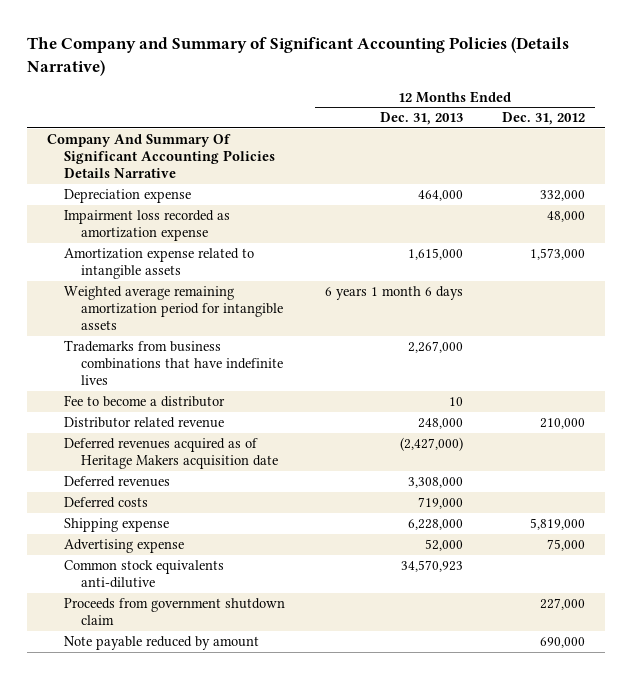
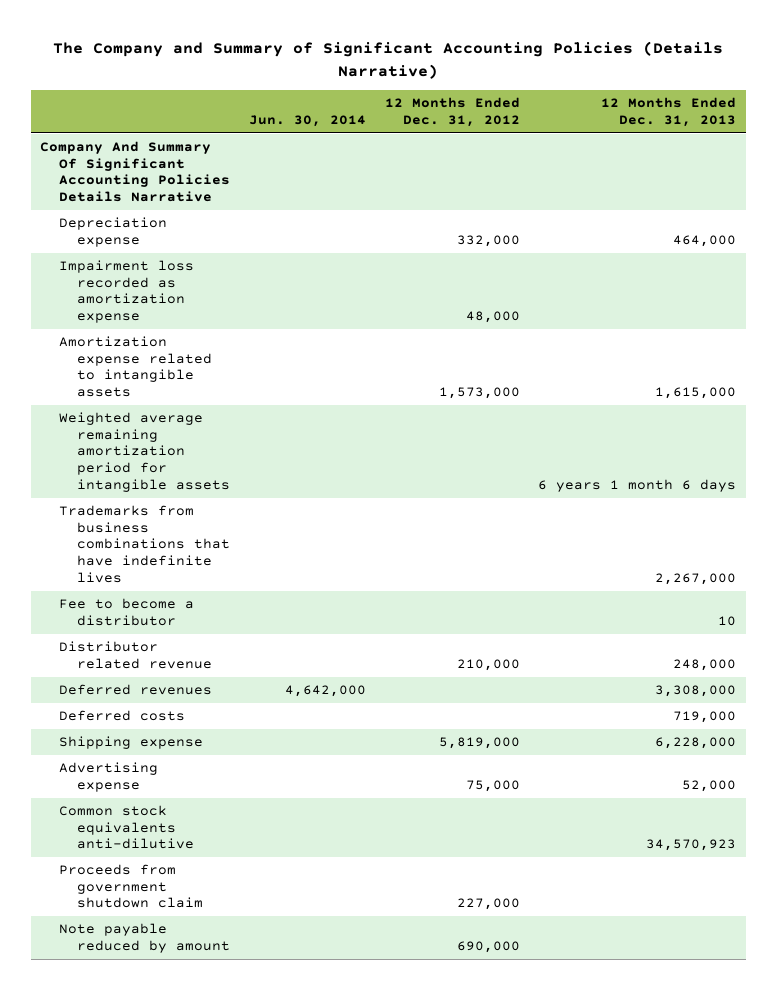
none -> [248,114,366,127] Jun. 30, 2014
[64,438,279,470] Deferred revenues acquired as of Heritage Makers acquisition date -> none

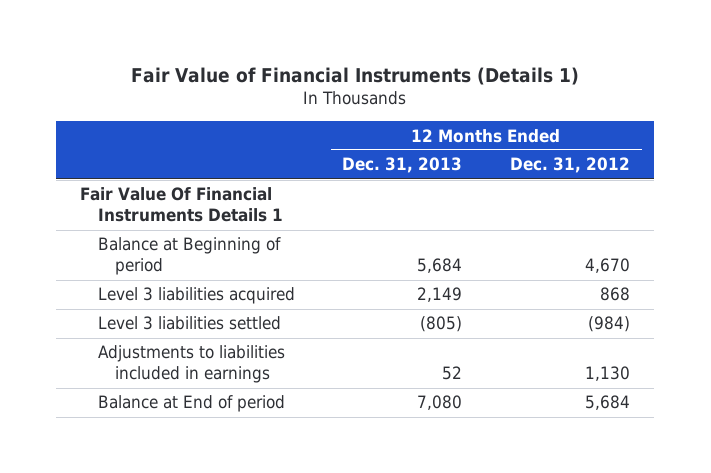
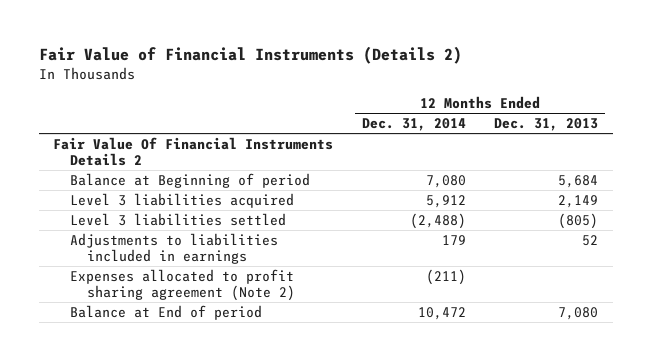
[131,67,580,86] Fair Value of Financial Instruments (Details 1) -> [38,46,462,65] Fair Value of Financial Instruments (Details 2)
[510,157,631,174] Dec. 31, 2012 -> none
none -> [361,118,466,132] Dec. 31, 2014
[80,187,283,223] Fair Value Of Financial Instruments Details 1 -> [53,136,334,167] Fair Value Of Financial Instruments Details 2
none -> [69,268,295,302] Expenses allocated to profit sharing agreement (Note 2)

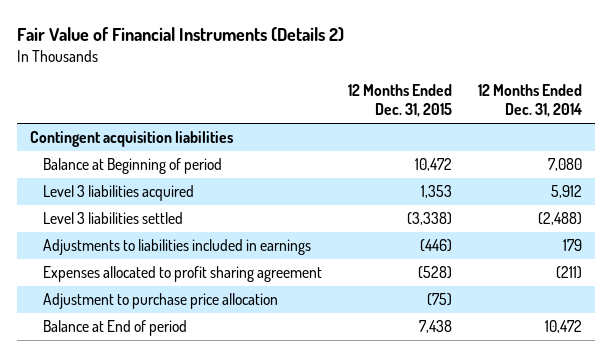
[494,118,599,132] Dec. 31, 2013 -> none
none -> [347,84,452,118] 12 Months Ended Dec. 31, 2015
[53,136,334,167] Fair Value Of Financial Instruments Details 2 -> none
none -> [29,131,233,148] Contingent acquisition liabilities
[69,268,295,302] Expenses allocated to profit sharing agreement (Note 2) -> [42,266,322,283] Expenses allocated to profit sharing agreement
none -> [42,293,278,310] Adjustment to purchase price allocation

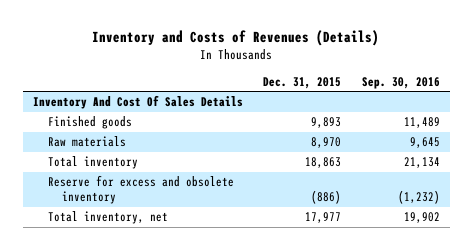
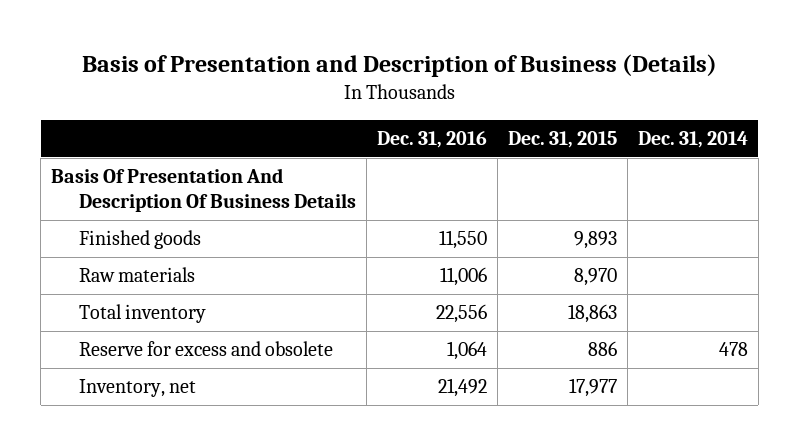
[92,30,380,47] Inventory and Costs of Revenues (Details) -> [81,54,717,78] Basis of Presentation and Description of Business (Details)
[361,76,440,89] Sep. 30, 2016 -> none
none -> [376,131,487,149] Dec. 31, 2016
none -> [637,131,748,149] Dec. 31, 2014
[33,95,244,110] Inventory And Cost Of Sales Details -> none
none -> [51,168,356,213] Basis Of Presentation And Description Of Business Details
[47,175,234,205] Reserve for excess and obsolete inventory -> [78,341,333,357] Reserve for excess and obsolete
[311,190,342,205] (886) -> [587,341,617,357] 886
[47,211,168,225] Total inventory, net -> [78,379,196,398] Inventory, net

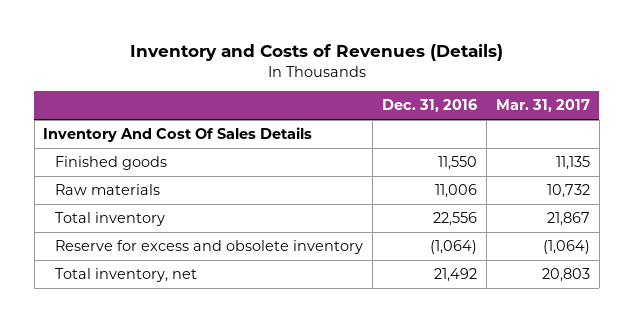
[81,54,717,78] Basis of Presentation and Description of Business (Details) -> [129,43,503,61] Inventory and Costs of Revenues (Details)
[507,131,617,149] Dec. 31, 2015 -> none
[637,131,748,149] Dec. 31, 2014 -> none
none -> [495,99,590,113] Mar. 31, 2017
[51,168,356,213] Basis Of Presentation And Description Of Business Details -> none
none -> [43,126,313,142] Inventory And Cost Of Sales Details
[78,341,333,357] Reserve for excess and obsolete -> [54,239,363,254] Reserve for excess and obsolete inventory
[446,341,487,361] 1,064 -> [429,239,477,254] (1,064)
[78,379,196,398] Inventory, net -> [54,267,197,282] Total inventory, net

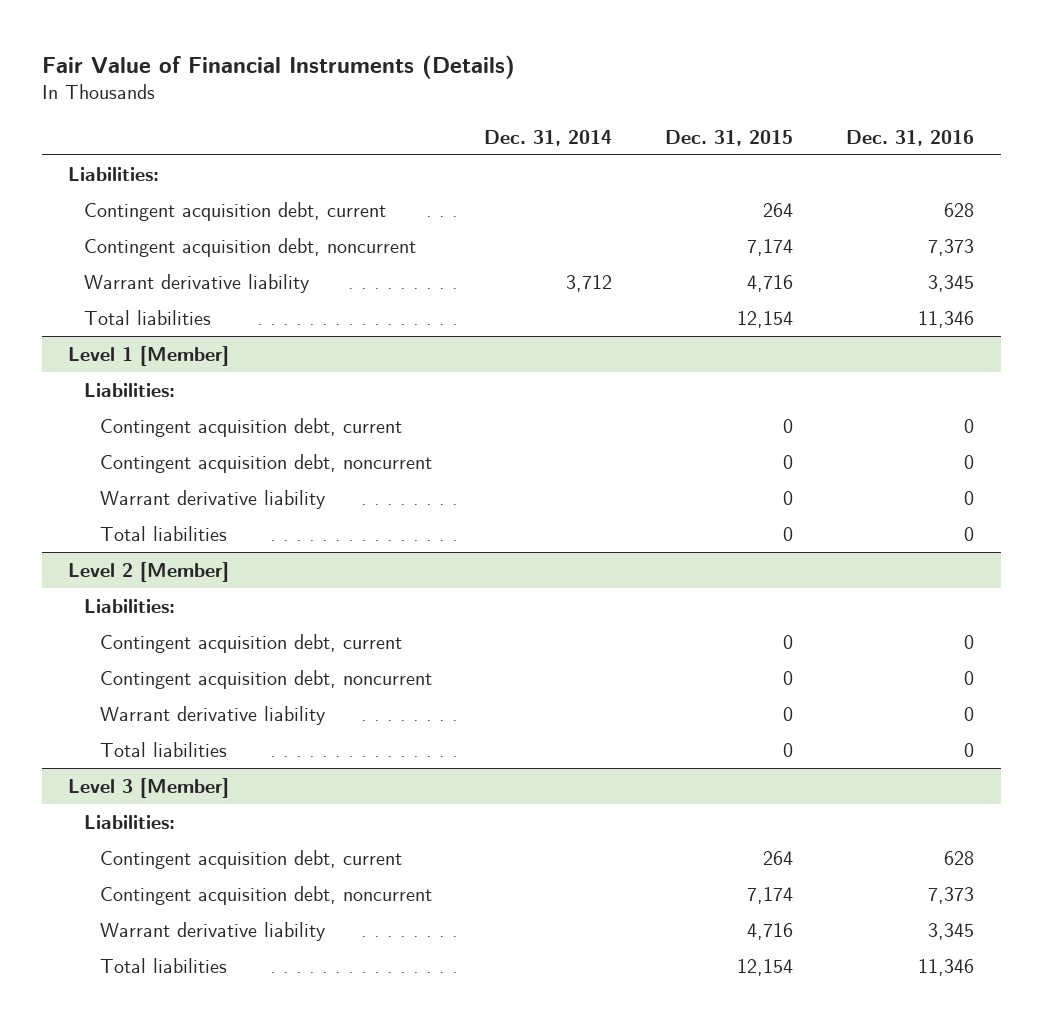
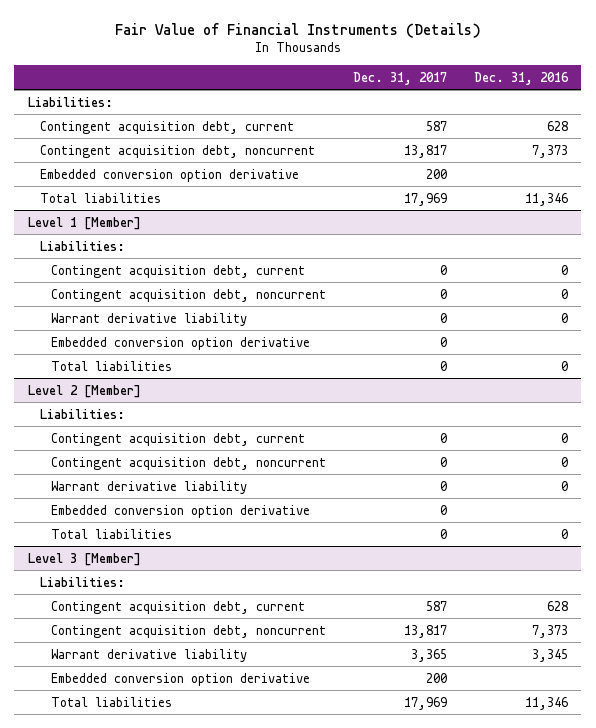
[484,129,613,146] Dec. 31, 2014 -> none
[665,129,794,146] Dec. 31, 2015 -> none
none -> [353,71,448,85] Dec. 31, 2017
[83,273,309,293] Warrant derivative liability -> none
none -> [39,168,299,182] Embedded conversion option derivative
none -> [51,336,311,350] Embedded conversion option derivative
none -> [51,504,311,518] Embedded conversion option derivative
none -> [51,672,311,686] Embedded conversion option derivative

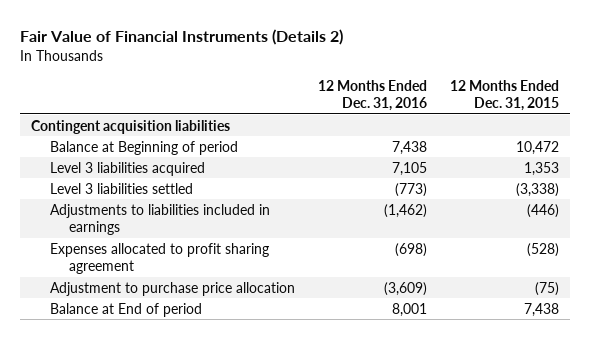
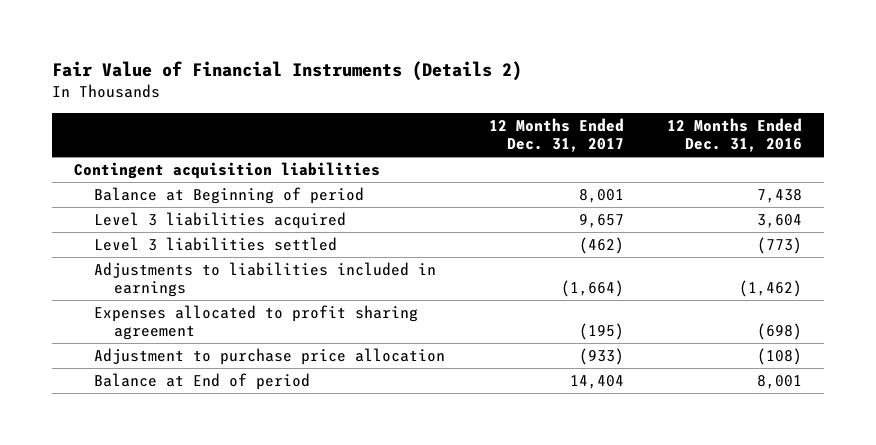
[449,79,559,112] 12 Months Ended Dec. 31, 2015 -> none
none -> [488,117,624,153] 12 Months Ended Dec. 31, 2017
[391,161,427,176] 7,105 -> [757,214,803,229] 3,604
[383,281,427,296] (3,609) -> [757,348,803,366] (108)

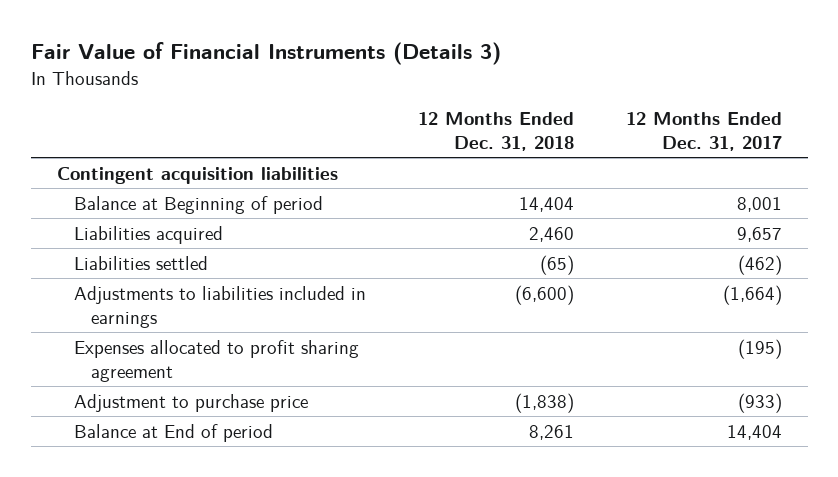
[51,60,522,81] Fair Value of Financial Instruments (Details 2) -> [30,42,501,66] Fair Value of Financial Instruments (Details 3)
[667,117,803,153] 12 Months Ended Dec. 31, 2016 -> none
none -> [417,111,574,151] 12 Months Ended Dec. 31, 2018
[93,212,346,230] Level 3 liabilities acquired -> [73,225,223,244] Liabilities acquired
[93,237,337,252] Level 3 liabilities settled -> [73,255,208,270] Liabilities settled
[93,348,445,366] Adjustment to purchase price allocation -> [73,393,308,412] Adjustment to purchase price

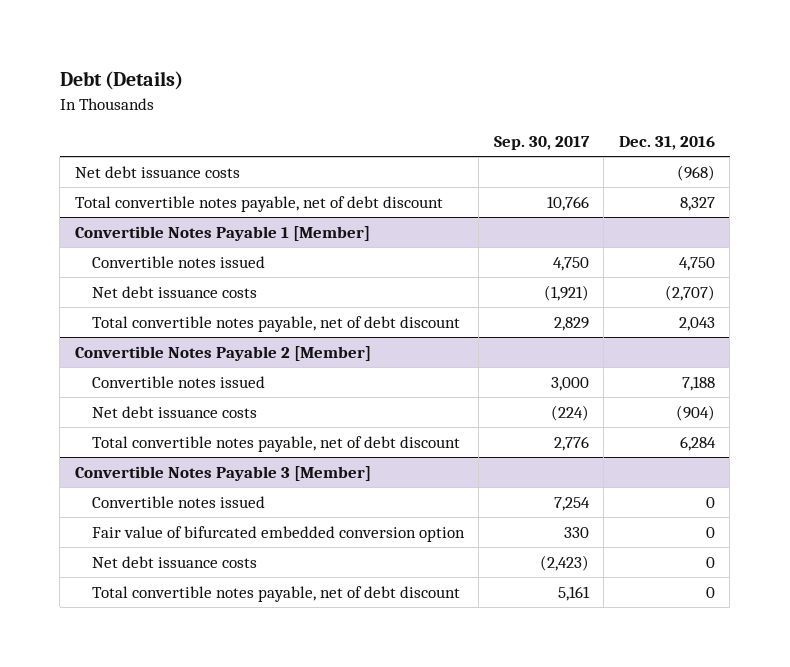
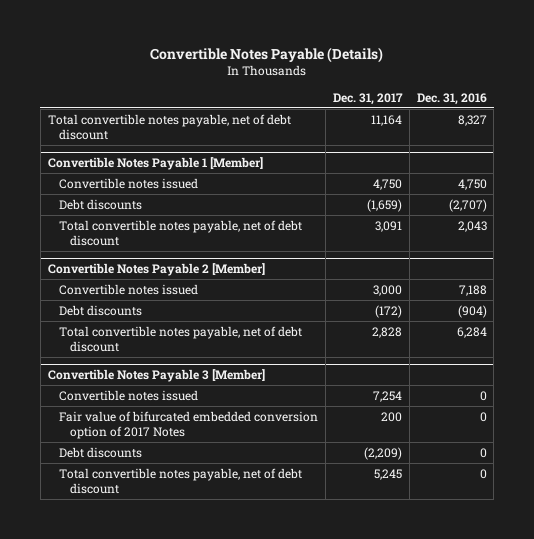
[59,71,183,91] Debt (Details) -> [150,46,384,63] Convertible Notes Payable (Details)
[493,136,590,151] Sep. 30, 2017 -> none
none -> [332,92,403,105] Dec. 31, 2017
[74,165,240,178] Net debt issuance costs -> none
[91,285,257,298] Net debt issuance costs -> [58,198,142,210] Debt discounts
[91,405,257,418] Net debt issuance costs -> [58,304,142,316] Debt discounts
[91,525,465,542] Fair value of bifurcated embedded conversion option -> [58,410,318,439] Fair value of bifurcated embedded conversion option of 2017 Notes
[91,555,257,568] Net debt issuance costs -> [58,446,142,458] Debt discounts

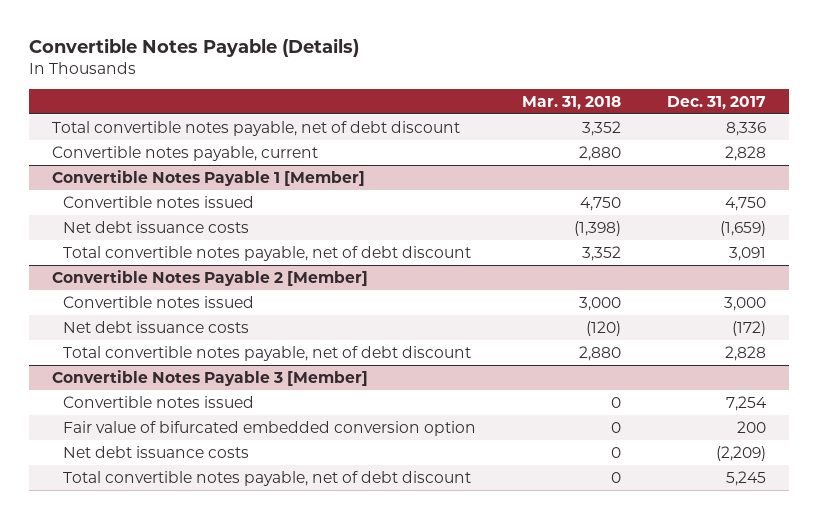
[416,92,487,105] Dec. 31, 2016 -> none
none -> [522,95,622,110] Mar. 31, 2018
[370,114,402,126] 11,164 -> [726,121,767,136] 8,336
none -> [51,145,318,161] Convertible notes payable, current
[58,198,142,210] Debt discounts -> [63,220,250,233] Net debt issuance costs
[58,304,142,316] Debt discounts -> [63,320,250,333] Net debt issuance costs
[58,410,318,439] Fair value of bifurcated embedded conversion option of 2017 Notes -> [63,420,477,436] Fair value of bifurcated embedded conversion option
[58,446,142,458] Debt discounts -> [63,445,250,458] Net debt issuance costs

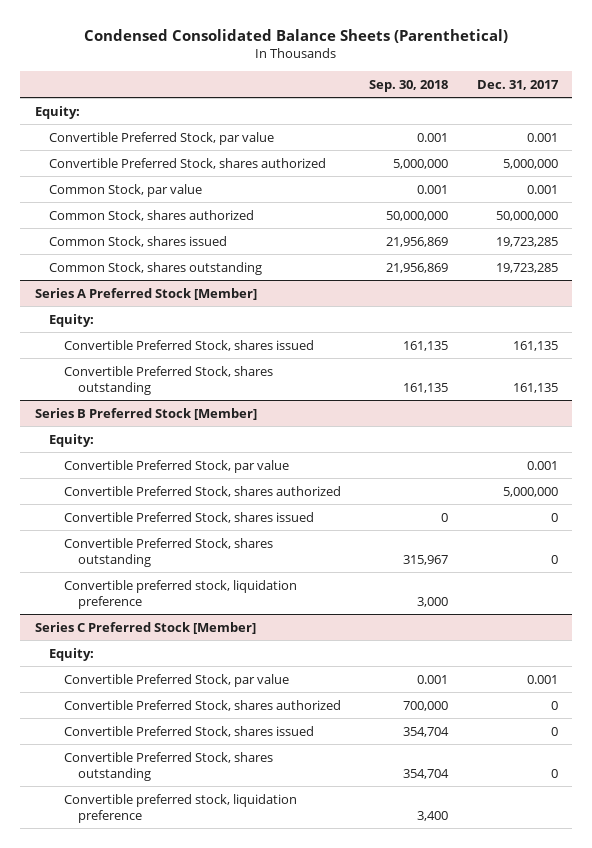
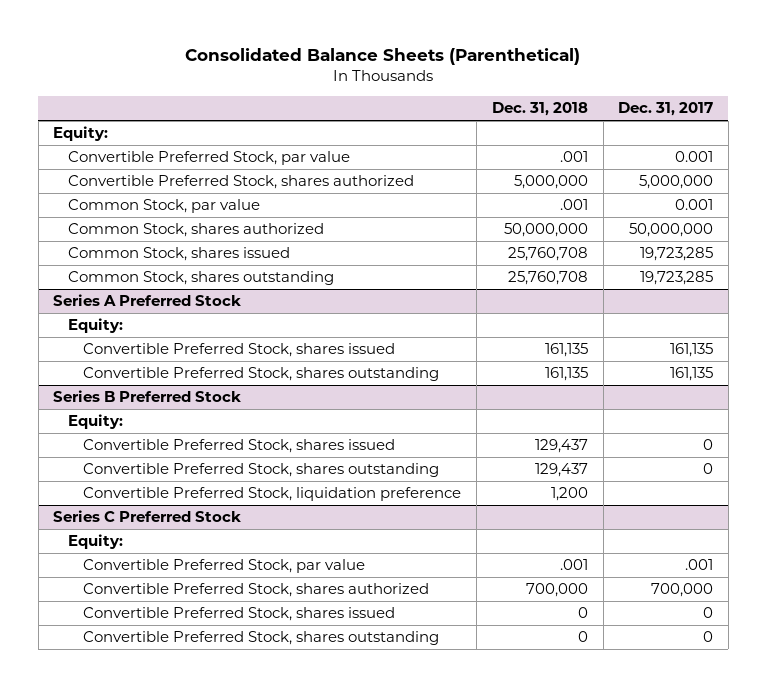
[84,28,509,43] Condensed Consolidated Balance Sheets (Parenthetical) -> [185,48,581,66] Consolidated Balance Sheets (Parenthetical)
[369,79,449,92] Sep. 30, 2018 -> none
none -> [491,102,588,117] Dec. 31, 2018
[34,287,257,300] Series A Preferred Stock [Member] -> [53,294,242,307] Series A Preferred Stock
[34,407,257,420] Series B Preferred Stock [Member] -> [53,390,242,403] Series B Preferred Stock
[63,459,289,473] Convertible Preferred Stock, par value -> none
[63,485,341,497] Convertible Preferred Stock, shares authorized -> none
[63,579,297,609] Convertible preferred stock, liquidation preference -> [83,487,462,502] Convertible Preferred Stock, liquidation preference
[34,621,256,634] Series C Preferred Stock [Member] -> [53,510,242,523] Series C Preferred Stock
[526,674,558,684] 0.001 -> [685,559,714,571] .001
[550,700,558,710] 0 -> [651,583,714,598] 700,000
[63,793,297,823] Convertible preferred stock, liquidation preference -> none

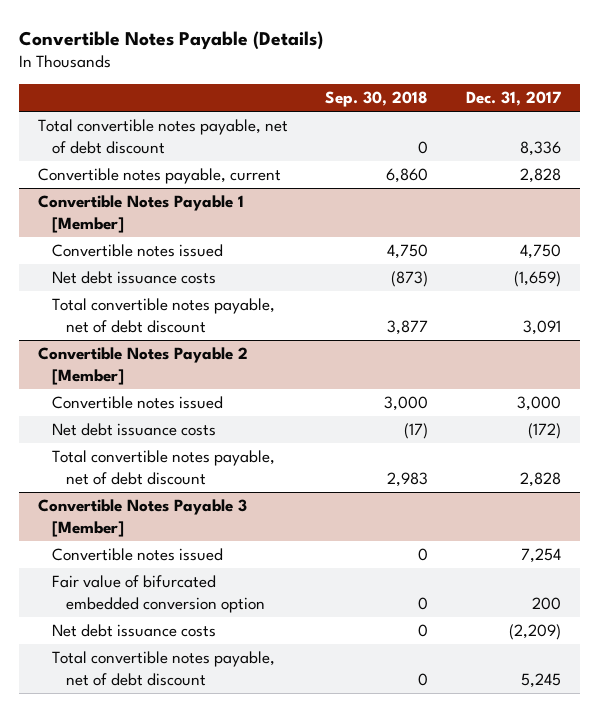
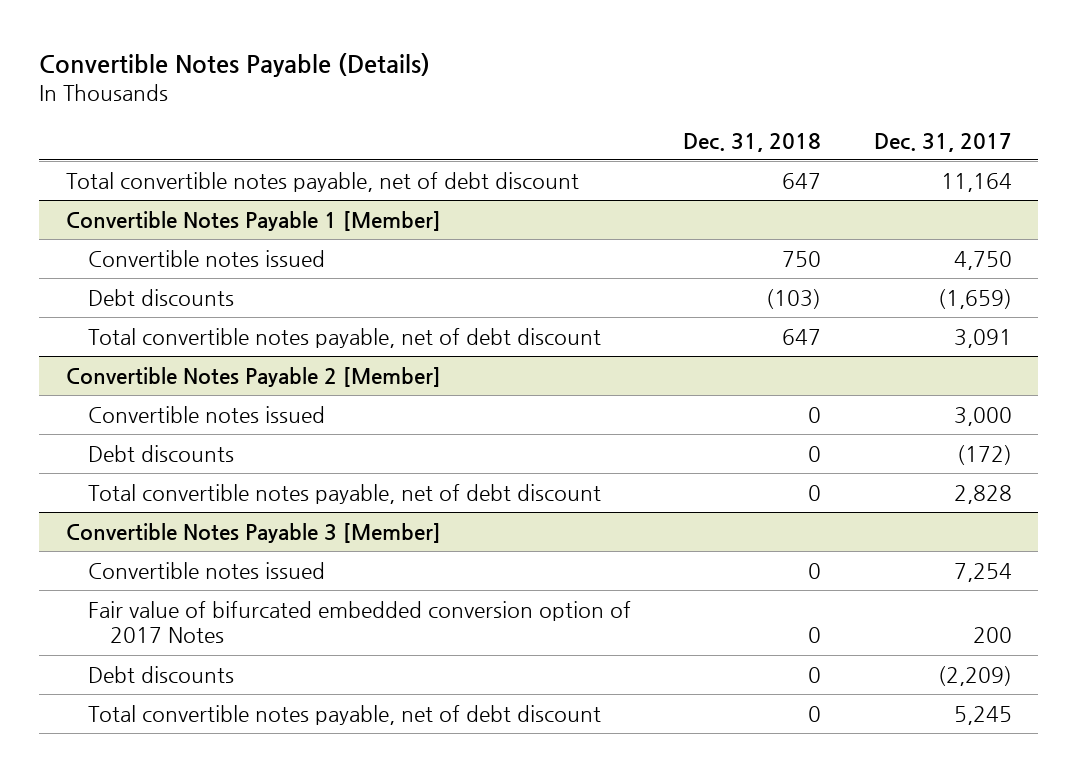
[325,91,429,108] Sep. 30, 2018 -> none
none -> [683,132,822,152] Dec. 31, 2018
[37,167,281,184] Convertible notes payable, current -> none
[519,140,561,156] 8,336 -> [940,172,1012,192] 11,164
[51,270,216,284] Net debt issuance costs -> [87,288,234,306] Debt discounts
[51,422,216,436] Net debt issuance costs -> [87,444,234,462] Debt discounts
[51,574,265,613] Fair value of bifurcated embedded conversion option -> [87,600,631,644] Fair value of bifurcated embedded conversion option of 2017 Notes
[51,623,216,637] Net debt issuance costs -> [87,665,234,683] Debt discounts

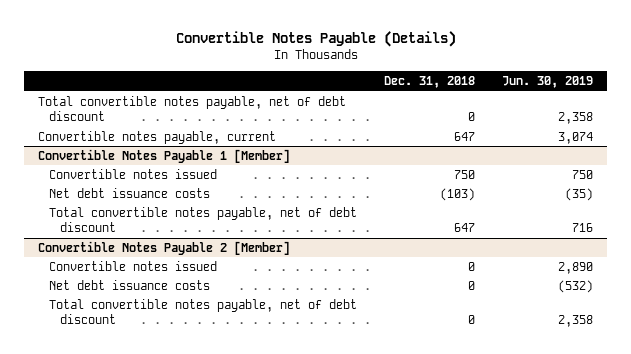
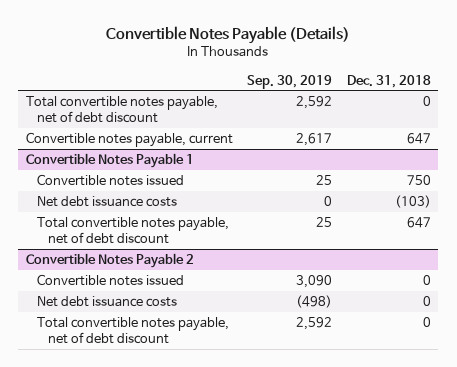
[502,76,594,89] Jun. 30, 2019 -> none
none -> [247,74,333,89] Sep. 30, 2019
[37,148,290,163] Convertible Notes Payable 1 [Member] -> [25,153,194,169] Convertible Notes Payable 1
[37,240,290,255] Convertible Notes Payable 2 [Member] -> [25,253,194,269] Convertible Notes Payable 2

